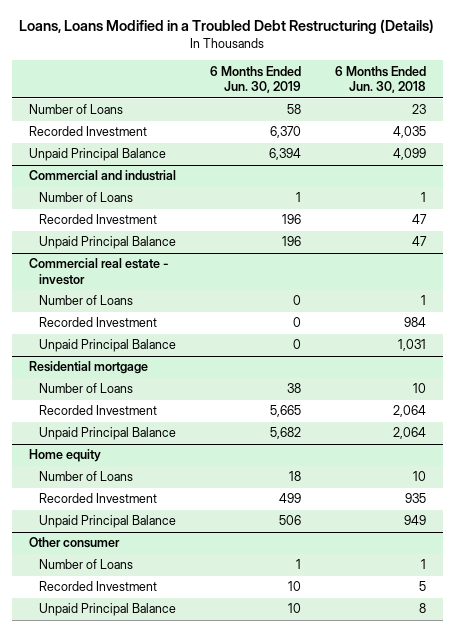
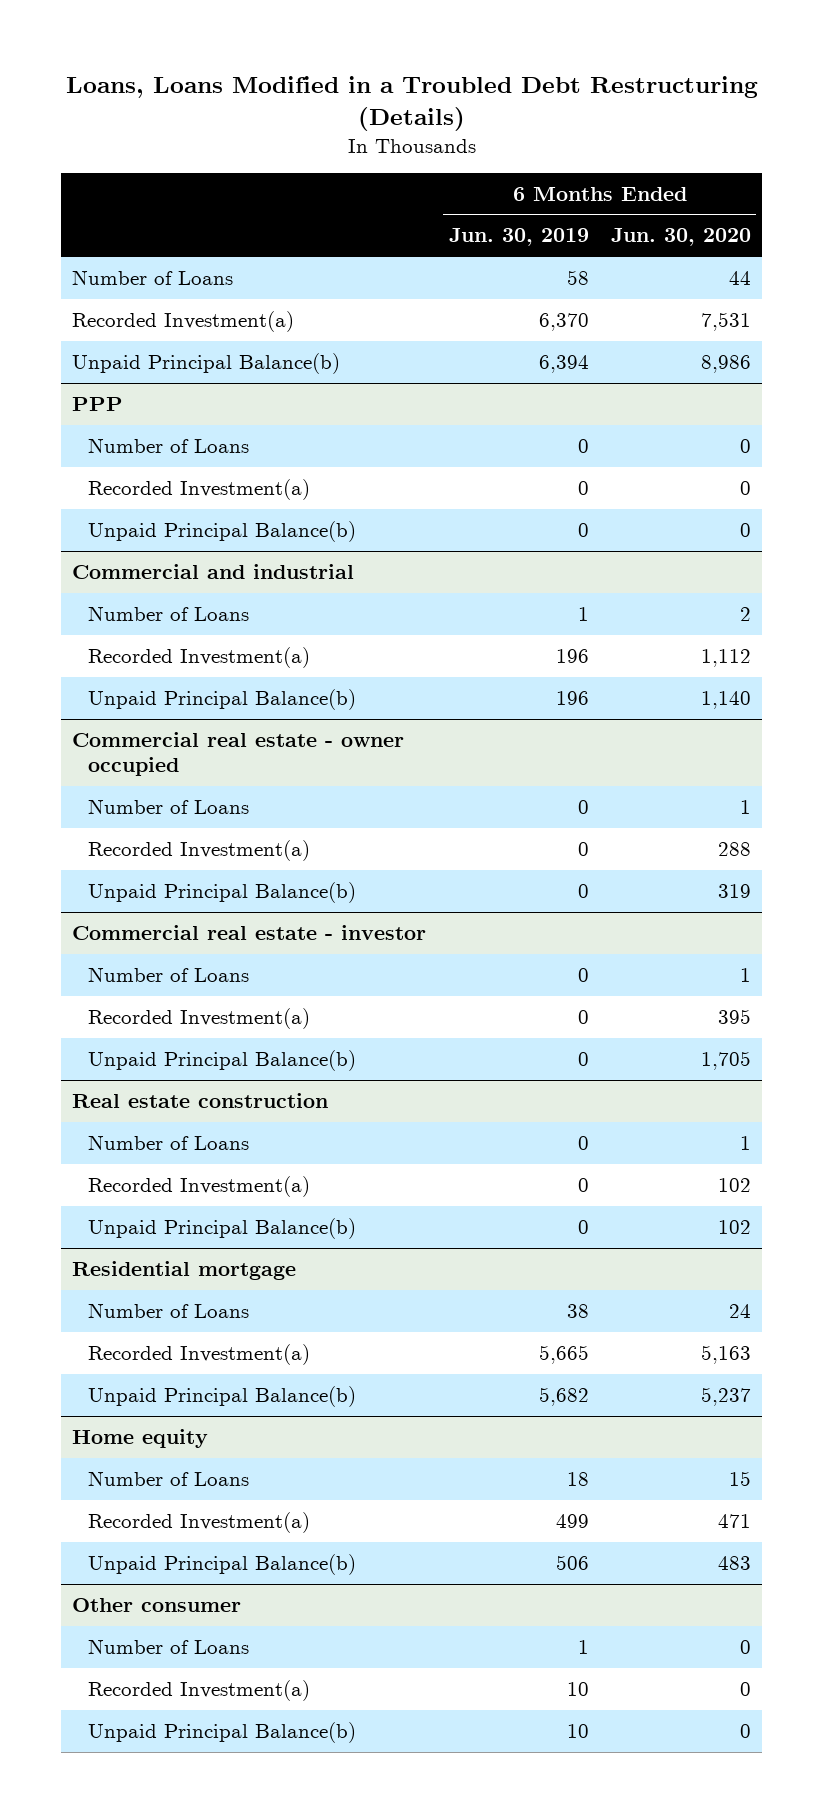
[335,65,427,94] 6 Months Ended Jun. 30, 2018 -> none
none -> [610,228,751,247] Jun. 30, 2020
[28,126,147,137] Recorded Investment -> [72,310,295,332] Recorded Investment(a)
[28,148,166,162] Unpaid Principal Balance -> [72,352,341,374] Unpaid Principal Balance(b)
none -> [72,396,124,411] PPP
none -> [87,437,249,453] Number of Loans
none -> [87,478,310,500] Recorded Investment(a)
none -> [87,520,356,542] Unpaid Principal Balance(b)
[38,214,157,225] Recorded Investment -> [87,646,310,668] Recorded Investment(a)
[38,236,176,250] Unpaid Principal Balance -> [87,688,356,710] Unpaid Principal Balance(b)
none -> [72,731,405,777] Commercial real estate - owner occupied
none -> [87,798,249,814] Number of Loans
none -> [87,839,310,861] Recorded Investment(a)
none -> [87,881,356,903] Unpaid Principal Balance(b)
[38,317,157,328] Recorded Investment -> [87,1007,310,1029] Recorded Investment(a)
[38,339,176,353] Unpaid Principal Balance -> [87,1049,356,1071] Unpaid Principal Balance(b)
none -> [72,1092,329,1108] Real estate construction
none -> [87,1134,249,1150] Number of Loans
none -> [87,1175,310,1197] Recorded Investment(a)
none -> [87,1217,356,1239] Unpaid Principal Balance(b)
[38,405,157,416] Recorded Investment -> [87,1343,310,1365] Recorded Investment(a)
[38,427,176,441] Unpaid Principal Balance -> [87,1385,356,1407] Unpaid Principal Balance(b)
[38,493,157,504] Recorded Investment -> [87,1511,310,1533] Recorded Investment(a)
[38,515,176,529] Unpaid Principal Balance -> [87,1553,356,1575] Unpaid Principal Balance(b)
[38,581,157,592] Recorded Investment -> [87,1679,310,1701] Recorded Investment(a)
[38,603,176,617] Unpaid Principal Balance -> [87,1721,356,1743] Unpaid Principal Balance(b)

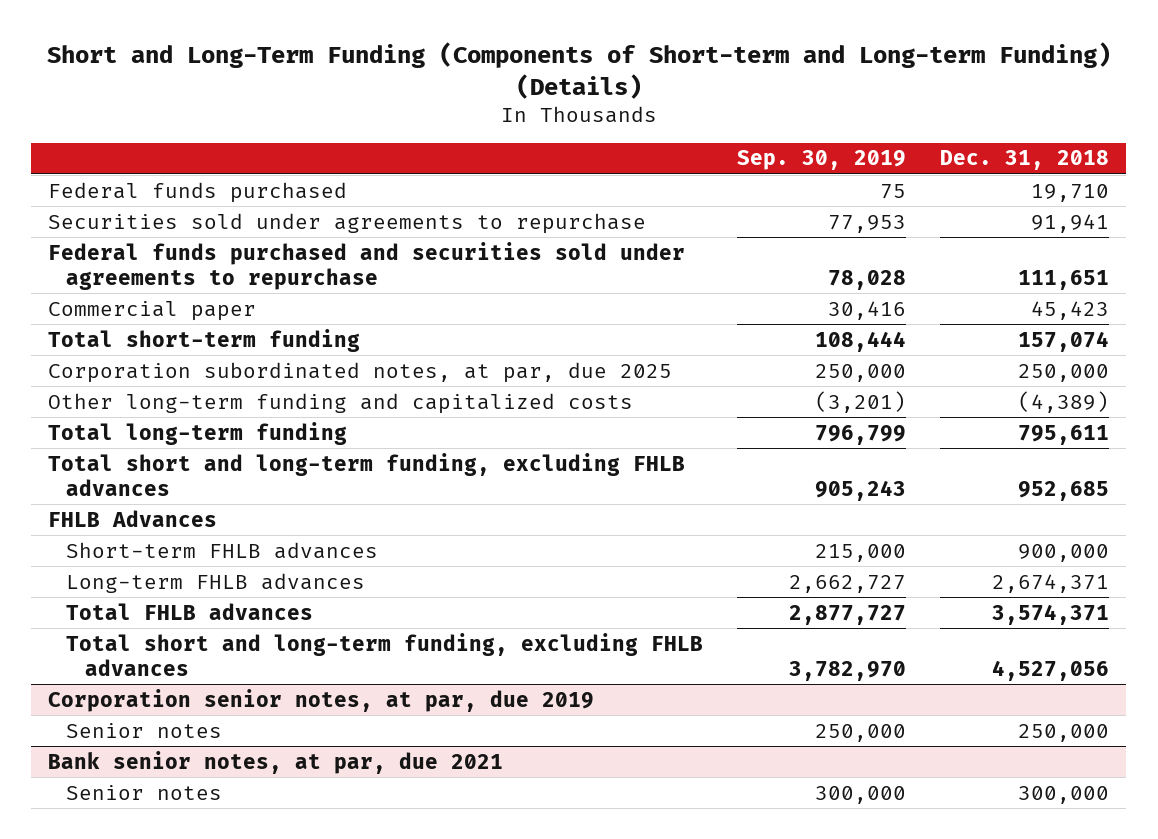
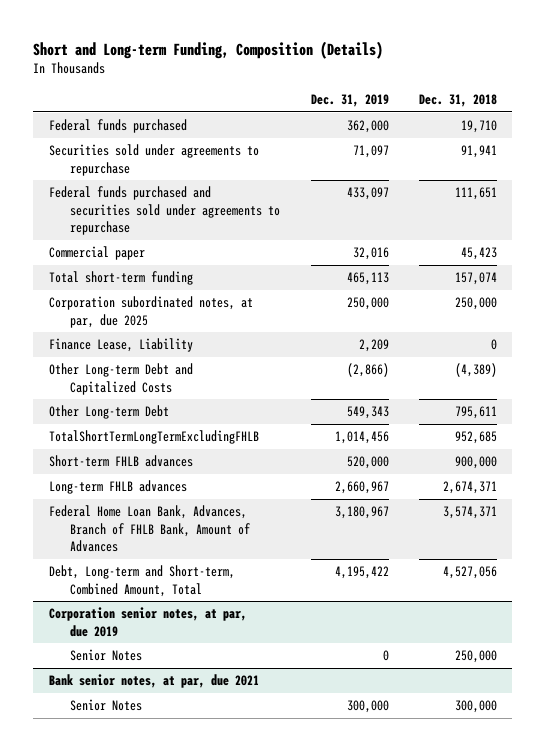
[46,41,1111,99] Short and Long-Term Funding (Components of Short-term and Long-term Funding) (Details) -> [33,40,384,59] Short and Long-term Funding, Composition (Details)
[737,150,907,171] Sep. 30, 2019 -> none
none -> [310,94,389,108] Dec. 31, 2019
[48,509,218,527] FHLB Advances -> none
none -> [48,338,193,353] Finance Lease, Liability
[48,392,634,414] Other long-term funding and capitalized costs -> [48,363,193,395] Other Long-term Debt and Capitalized Costs
[48,421,348,445] Total long-term funding -> [48,405,169,420] Other Long-term Debt
[48,452,686,496] Total short and long-term funding, excluding FHLB advances -> [48,430,259,445] TotalShortTermLongTermExcludingFHLB
[66,602,314,620] Total FHLB advances -> [48,505,251,553] Federal Home Loan Bank, Advances, Branch of FHLB Bank, Amount of Advances
[66,632,704,676] Total short and long-term funding, excluding FHLB advances -> [48,565,235,597] Debt, Long-term and Short-term, Combined Amount, Total
[66,722,223,738] Senior notes -> [70,649,143,662] Senior Notes
[66,784,223,800] Senior notes -> [70,699,143,712] Senior Notes

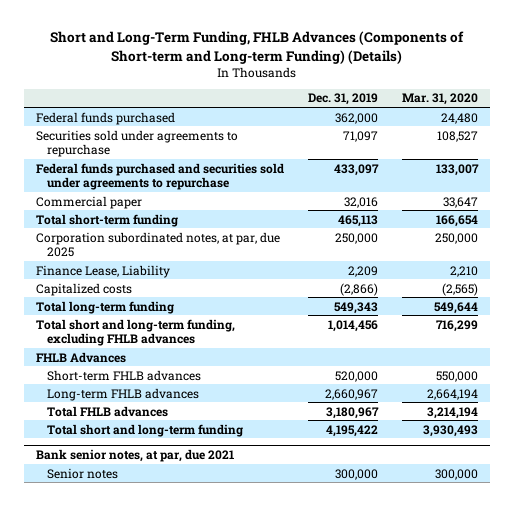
[33,40,384,59] Short and Long-term Funding, Composition (Details) -> [49,31,464,64] Short and Long-Term Funding, FHLB Advances (Components of Short-term and Long-term Funding) (Details)
[418,94,497,108] Dec. 31, 2018 -> none
none -> [402,93,479,106] Mar. 31, 2020
[48,363,193,395] Other Long-term Debt and Capitalized Costs -> [35,282,132,296] Capitalized costs
[48,405,169,420] Other Long-term Debt -> [35,300,174,314] Total long-term funding
[48,430,259,445] TotalShortTermLongTermExcludingFHLB -> [35,318,235,346] Total short and long-term funding, excluding FHLB advances
none -> [35,351,126,363] FHLB Advances
[48,607,247,637] Corporation senior notes, at par, due 2019 -> none
[70,649,143,662] Senior Notes -> none
[48,505,251,553] Federal Home Loan Bank, Advances, Branch of FHLB Bank, Amount of Advances -> [47,405,169,417] Total FHLB advances
[48,565,235,597] Debt, Long-term and Short-term, Combined Amount, Total -> [47,423,244,437] Total short and long-term funding
[70,699,143,712] Senior Notes -> [47,467,119,479] Senior notes

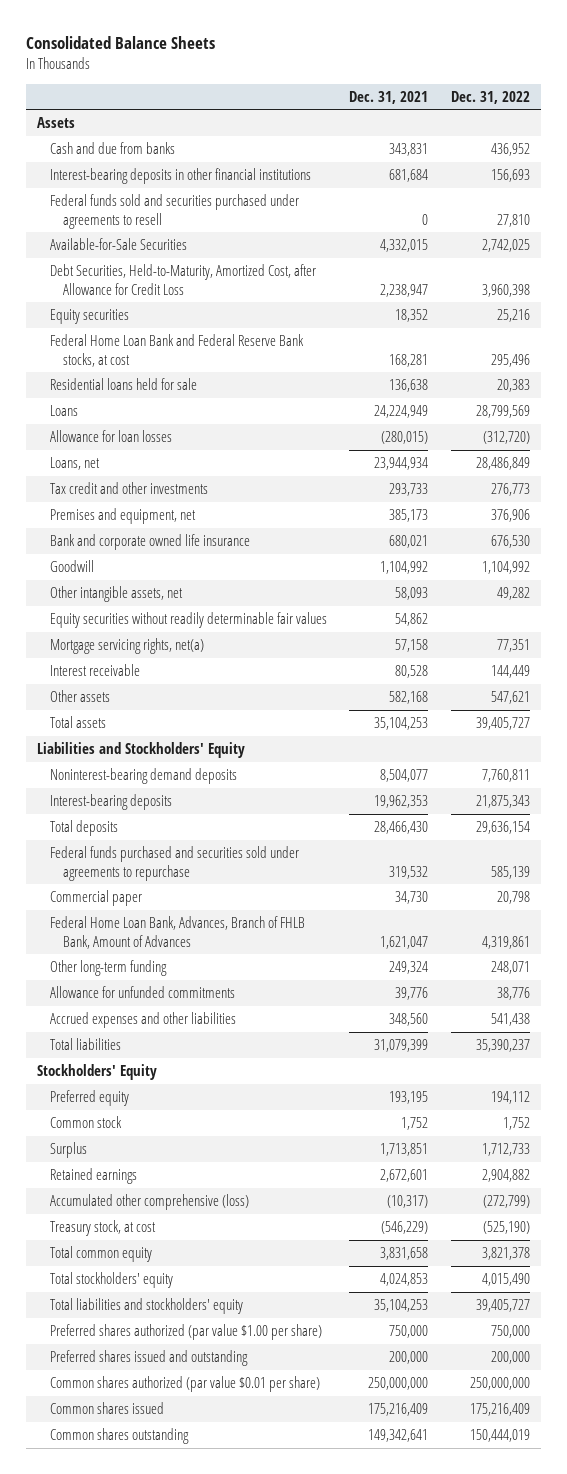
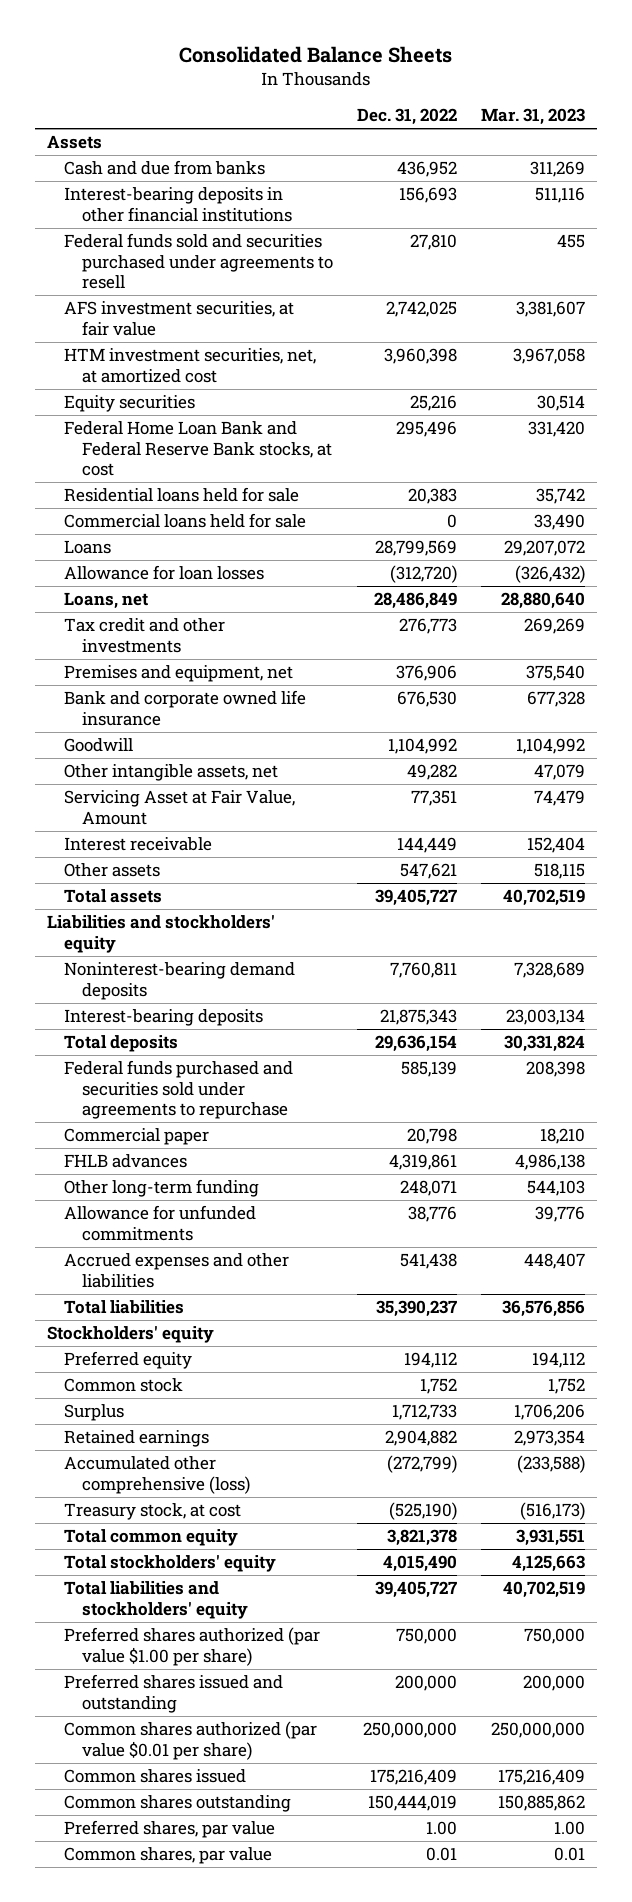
[349,90,429,104] Dec. 31, 2021 -> none
none -> [481,108,586,126] Mar. 31, 2023
[50,238,188,251] Available-for-Sale Securities -> [64,301,295,336] AFS investment securities, at fair value
[50,264,317,295] Debt Securities, Held-to-Maturity, Amortized Cost, after Allowance for Credit Loss -> [64,348,317,383] HTM investment securities, net, at amortized cost
none -> [64,513,307,529] Commercial loans held for sale
[50,612,328,629] Equity securities without readily determinable fair values -> none
[50,638,205,655] Mortgage servicing rights, net(a) -> [64,790,296,825] Servicing Asset at Fair Value, Amount
[37,742,246,759] Liabilities and Stockholders' Equity -> [47,915,276,953] Liabilities and stockholders' equity
[50,916,306,949] Federal Home Loan Bank, Advances, Branch of FHLB Bank, Amount of Advances -> [64,1154,188,1169] FHLB advances
[37,1064,158,1081] Stockholders' Equity -> [47,1326,215,1344] Stockholders' equity
none -> [64,1820,276,1839] Preferred shares, par value
none -> [64,1847,273,1865] Common shares, par value

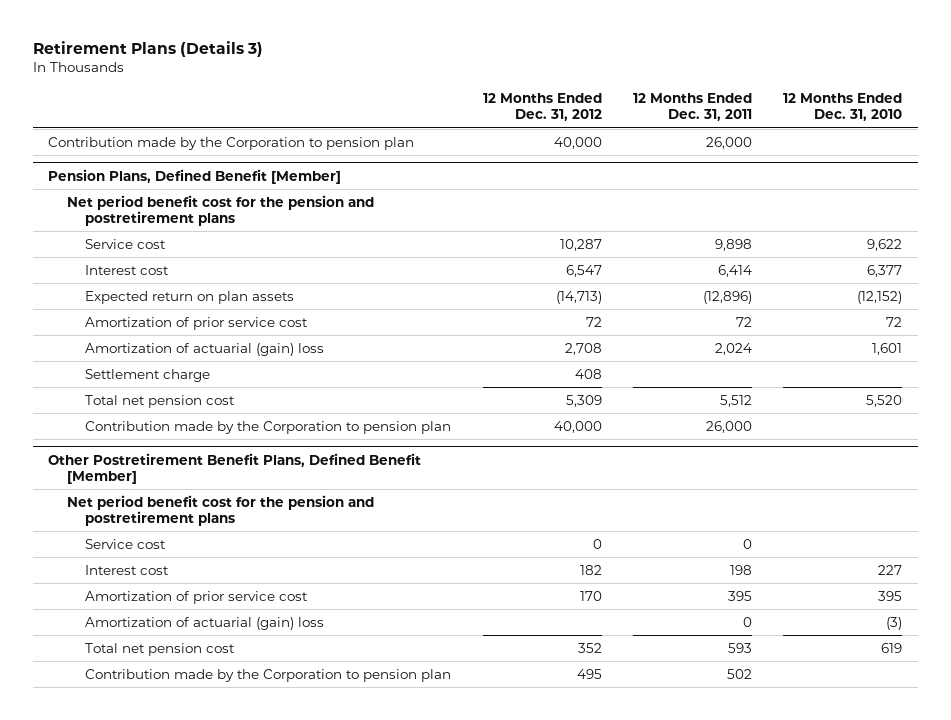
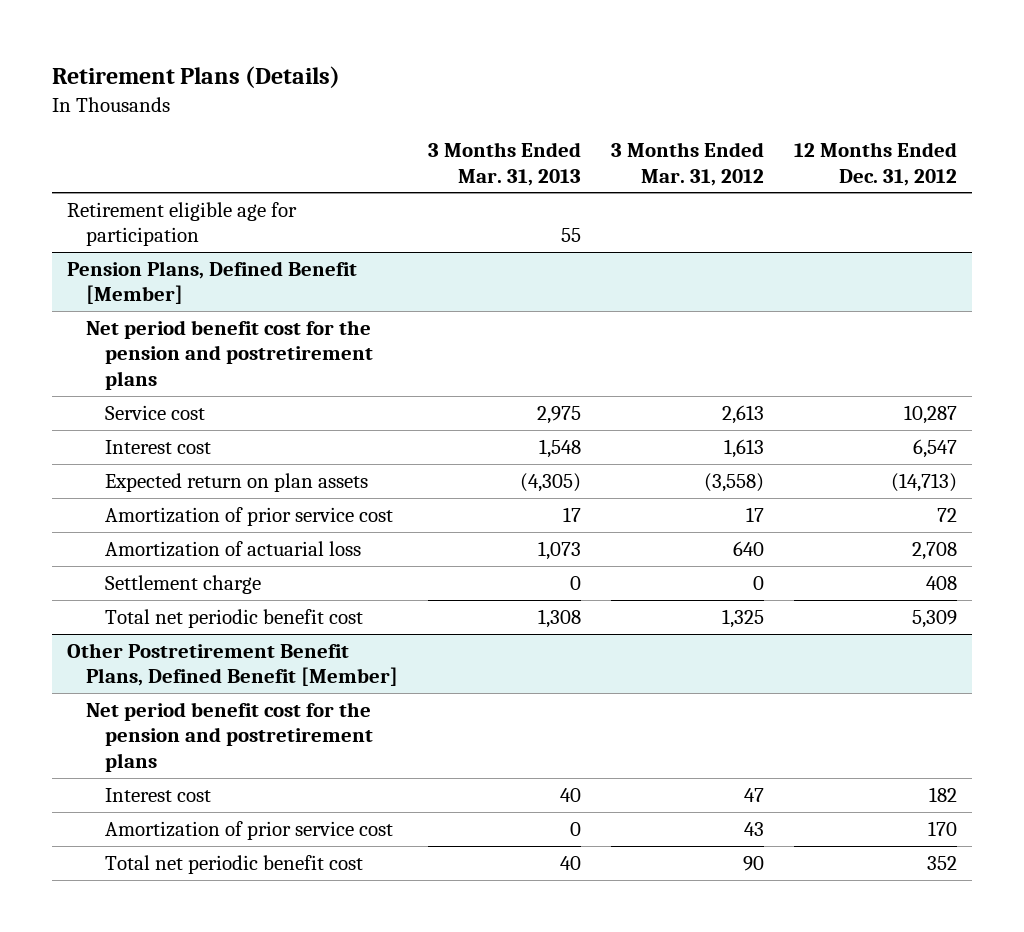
[32,40,263,57] Retirement Plans (Details 3) -> [51,66,340,89] Retirement Plans (Details)
[633,93,753,122] 12 Months Ended Dec. 31, 2011 -> none
[783,93,903,122] 12 Months Ended Dec. 31, 2010 -> none
none -> [428,142,582,186] 3 Months Ended Mar. 31, 2013
none -> [611,142,765,186] 3 Months Ended Mar. 31, 2012
[48,136,415,150] Contribution made by the Corporation to pension plan -> none
none -> [66,201,297,247] Retirement eligible age for participation
[85,342,325,356] Amortization of actuarial (gain) loss -> [105,540,362,557] Amortization of actuarial loss
[85,420,452,434] Contribution made by the Corporation to pension plan -> none
[85,394,236,408] Total net pension cost -> [105,608,364,628] Total net periodic benefit cost
[85,538,167,549] Service cost -> none
[85,616,325,630] Amortization of actuarial (gain) loss -> none
[85,668,452,682] Contribution made by the Corporation to pension plan -> none
[85,642,236,656] Total net pension cost -> [105,854,364,874] Total net periodic benefit cost

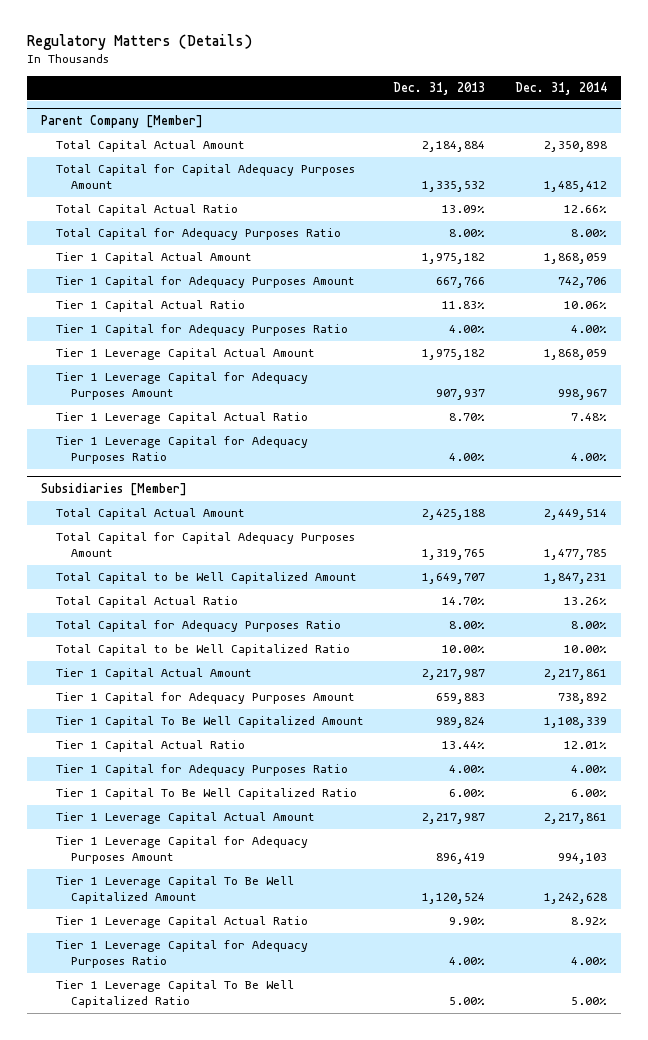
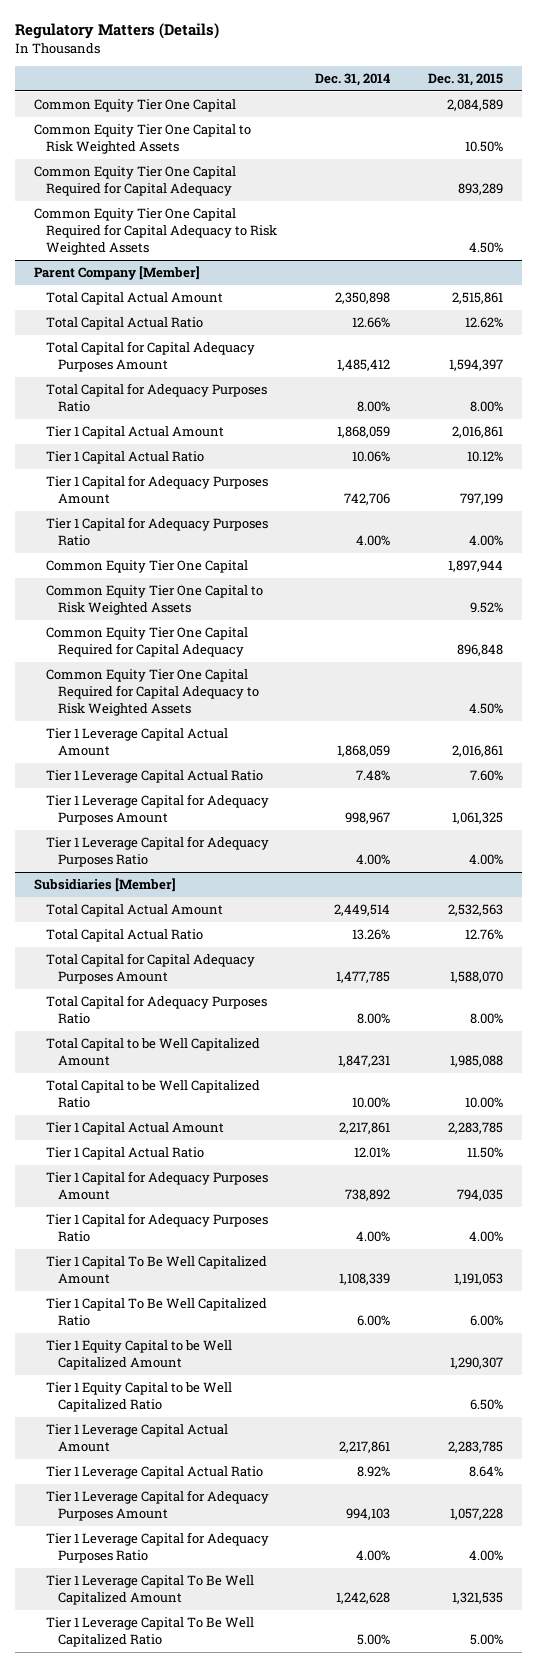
[393,82,486,96] Dec. 31, 2013 -> none
none -> [427,72,503,86] Dec. 31, 2015
none -> [33,99,236,113] Common Equity Tier One Capital
none -> [33,124,251,155] Common Equity Tier One Capital to Risk Weighted Assets
none -> [33,166,236,197] Common Equity Tier One Capital Required for Capital Adequacy
none -> [33,208,278,255] Common Equity Tier One Capital Required for Capital Adequacy to Risk Weighted Assets
[55,164,355,190] Total Capital for Capital Adequacy Purposes Amount -> [46,341,256,373] Total Capital for Capital Adequacy Purposes Amount
[55,276,355,289] Tier 1 Capital for Adequacy Purposes Amount -> [46,475,269,505] Tier 1 Capital for Adequacy Purposes Amount
none -> [46,560,249,574] Common Equity Tier One Capital
none -> [46,585,264,616] Common Equity Tier One Capital to Risk Weighted Assets
none -> [46,627,249,658] Common Equity Tier One Capital Required for Capital Adequacy
none -> [46,669,260,716] Common Equity Tier One Capital Required for Capital Adequacy to Risk Weighted Assets
[55,372,308,401] Tier 1 Leverage Capital for Adequacy Purposes Amount -> [46,794,270,826] Tier 1 Leverage Capital for Adequacy Purposes Amount
[55,532,355,558] Total Capital for Capital Adequacy Purposes Amount -> [46,953,256,985] Total Capital for Capital Adequacy Purposes Amount
[55,572,357,585] Total Capital to be Well Capitalized Amount -> [46,1038,261,1067] Total Capital to be Well Capitalized Amount
[55,692,355,705] Tier 1 Capital for Adequacy Purposes Amount -> [46,1171,269,1201] Tier 1 Capital for Adequacy Purposes Amount
[55,716,364,729] Tier 1 Capital To Be Well Capitalized Amount -> [46,1256,268,1285] Tier 1 Capital To Be Well Capitalized Amount
none -> [46,1340,233,1371] Tier 1 Equity Capital to be Well Capitalized Amount
none -> [46,1382,233,1413] Tier 1 Equity Capital to be Well Capitalized Ratio
[55,836,308,865] Tier 1 Leverage Capital for Adequacy Purposes Amount -> [46,1490,270,1522] Tier 1 Leverage Capital for Adequacy Purposes Amount
[55,876,294,905] Tier 1 Leverage Capital To Be Well Capitalized Amount -> [46,1575,255,1606] Tier 1 Leverage Capital To Be Well Capitalized Amount

